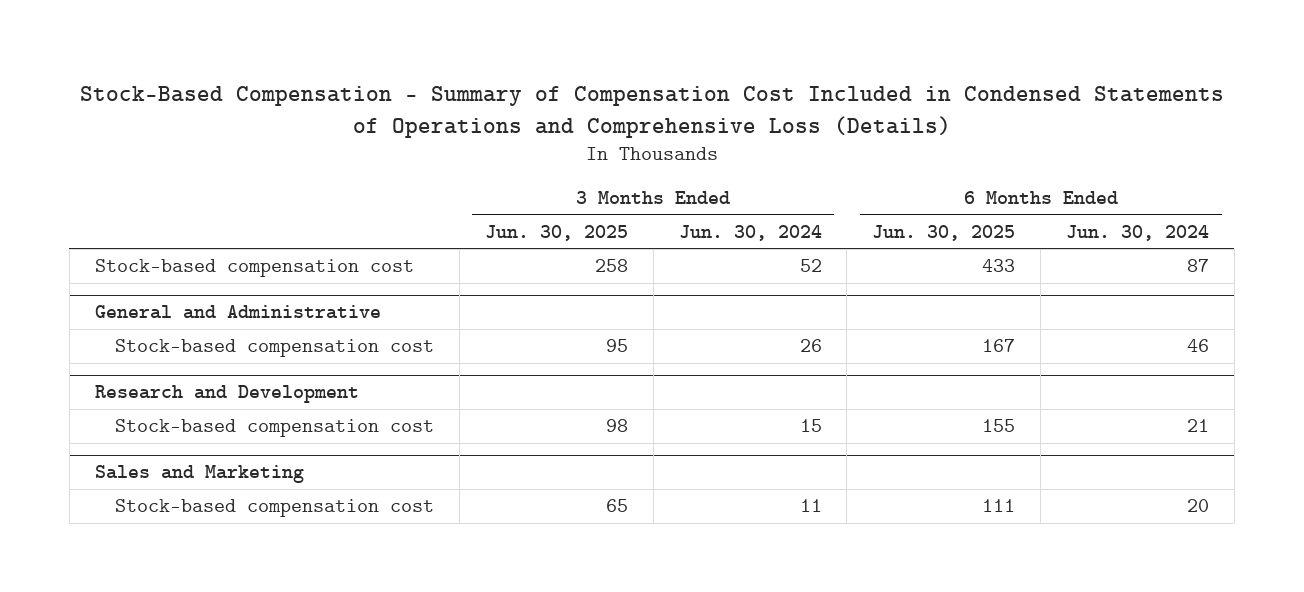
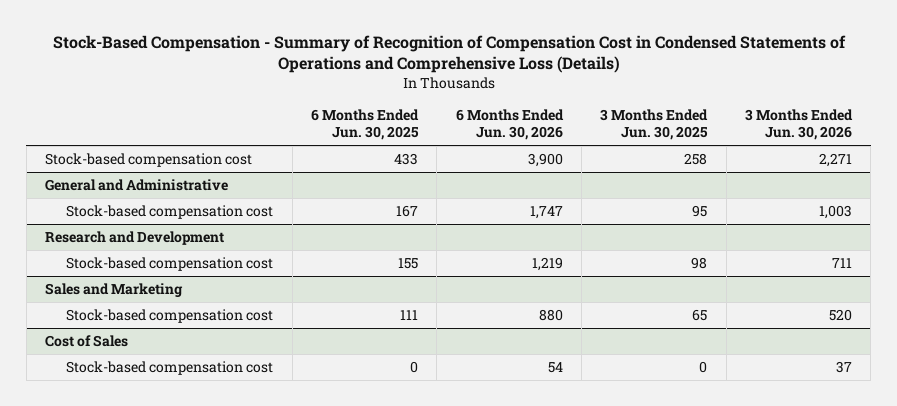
[79,86,1224,138] Stock-Based Compensation - Summary of Compensation Cost Included in Condensed Statements of Operations and Comprehensive Loss (Details) -> [52,34,846,74] Stock-Based Compensation - Summary of Recognition of Compensation Cost in Condensed Statements of Operations and Comprehensive Loss (Details)
[678,224,822,241] Jun. 30, 2024 -> none
[1065,224,1209,241] Jun. 30, 2024 -> none
none -> [455,109,564,141] 6 Months Ended Jun. 30, 2026
none -> [745,109,854,141] 3 Months Ended Jun. 30, 2026
none -> [45,335,129,348] Cost of Sales
none -> [66,361,274,376] Stock-based compensation cost

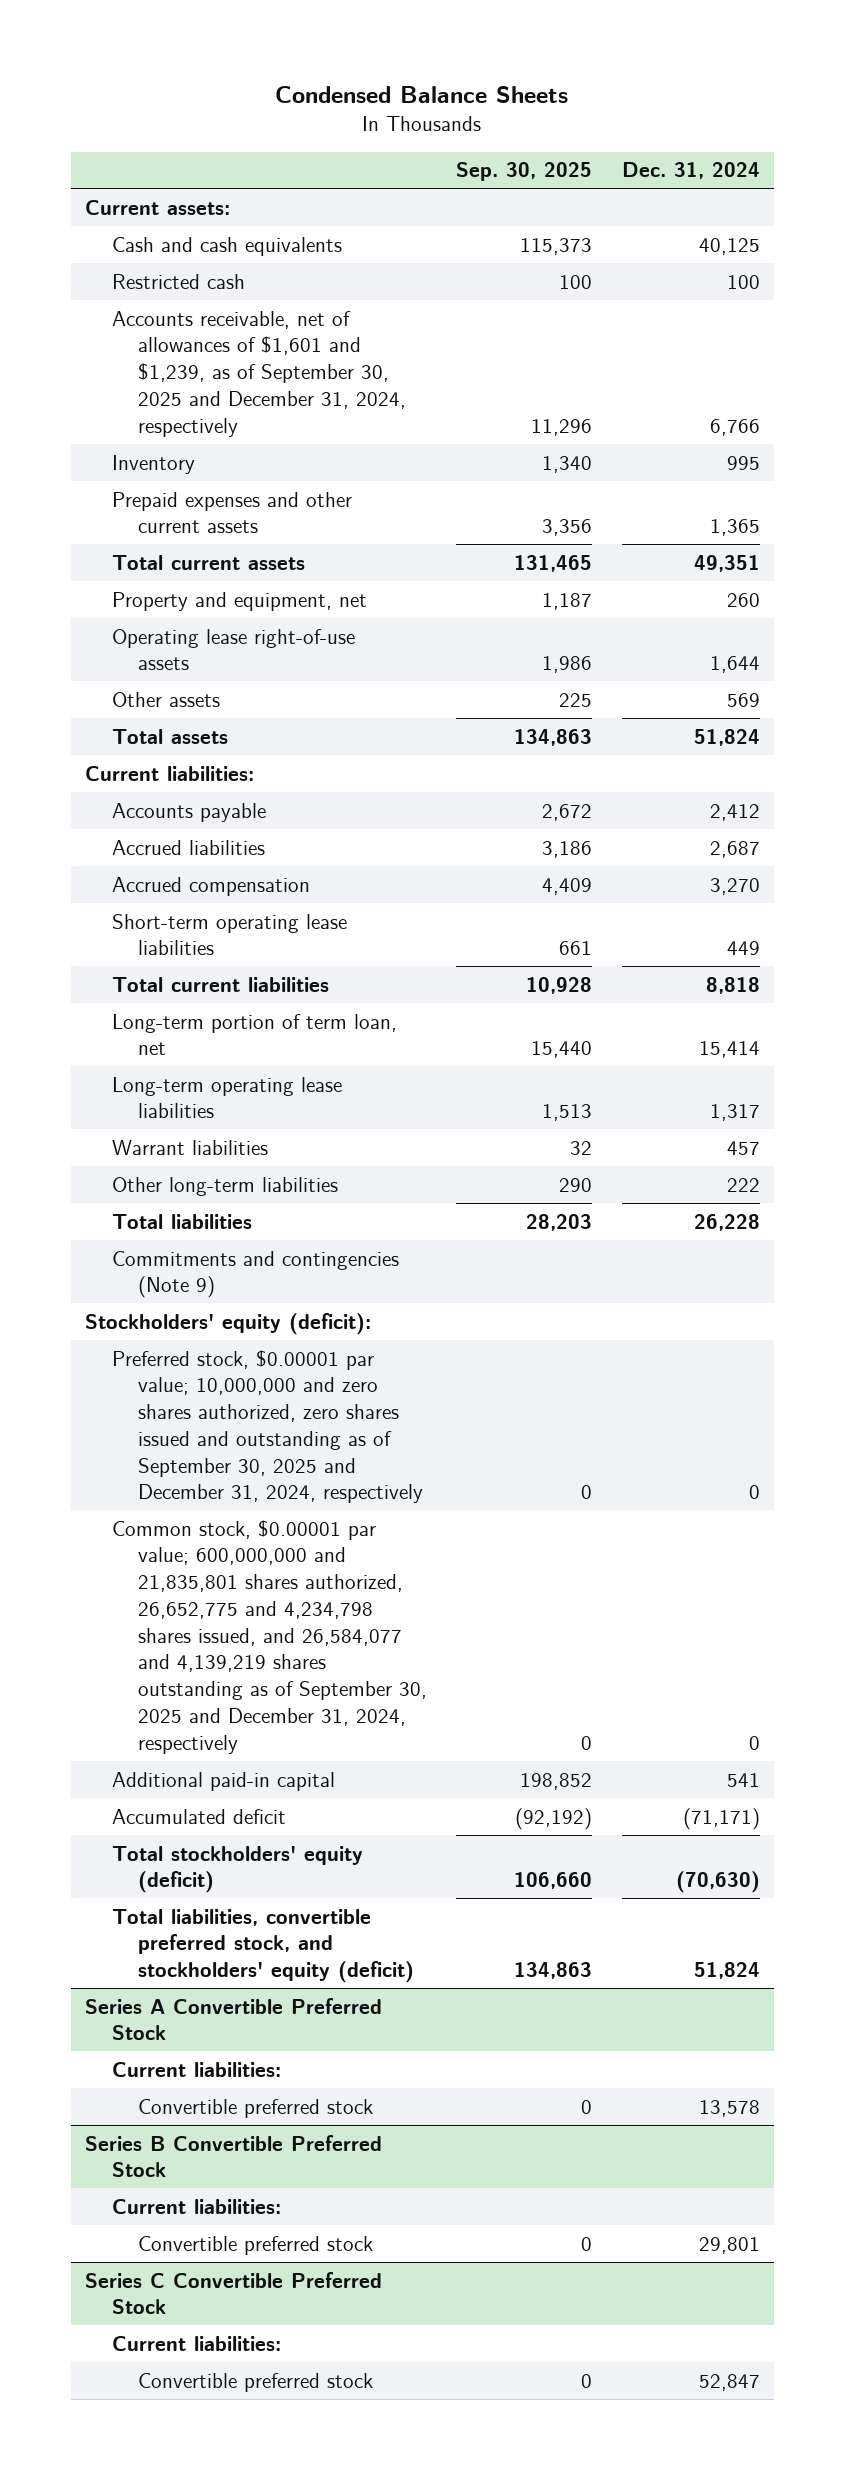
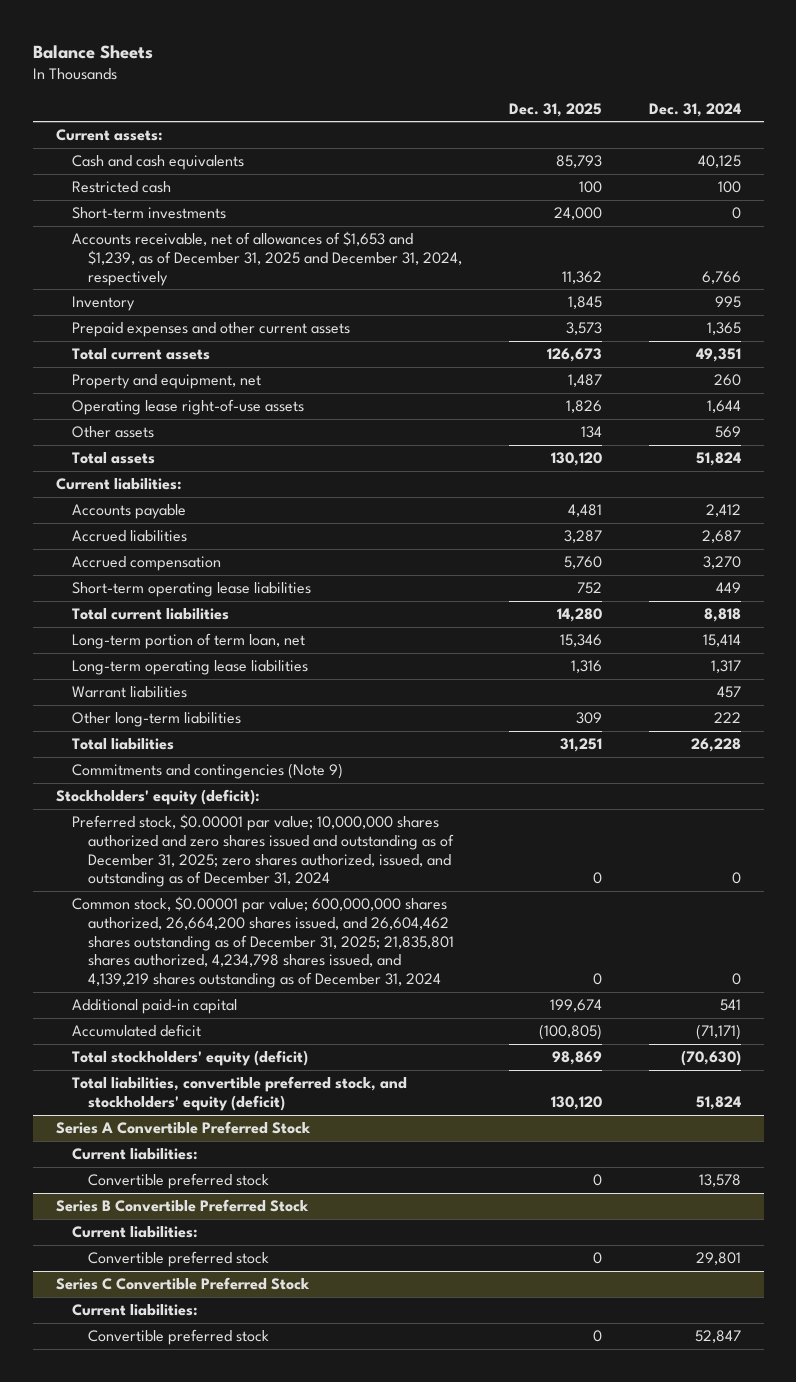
[275,86,569,104] Condensed Balance Sheets -> [32,44,153,59] Balance Sheets
[456,162,593,182] Sep. 30, 2025 -> none
none -> [508,102,602,117] Dec. 31, 2025
none -> [72,207,227,220] Short-term investments
[111,310,407,437] Accounts receivable, net of allowances of $1,601 and $1,239, as of September 30, 2025 and December 31, 2024, respectively -> [72,231,463,286] Accounts receivable, net of allowances of $1,653 and $1,239, as of December 31, 2025 and December 31, 2024, respectively
[111,1349,424,1504] Preferred stock, $0.00001 par value; 10,000,000 and zero shares authorized, zero shares issued and outstanding as of September 30, 2025 and December 31, 2024, respectively -> [72,814,455,888] Preferred stock, $0.00001 par value; 10,000,000 shares authorized and zero shares issued and outstanding as of December 31, 2025; zero shares authorized, issued, and outstanding as of December 31, 2024
[111,1519,428,1754] Common stock, $0.00001 par value; 600,000,000 and 21,835,801 shares authorized, 26,652,775 and 4,234,798 shares issued, and 26,584,077 and 4,139,219 shares outstanding as of September 30, 2025 and December 31, 2024, respectively -> [72,896,455,989] Common stock, $0.00001 par value; 600,000,000 shares authorized, 26,664,200 shares issued, and 26,604,462 shares outstanding as of December 31, 2025; 21,835,801 shares authorized, 4,234,798 shares issued, and 4,139,219 shares outstanding as of December 31, 2024

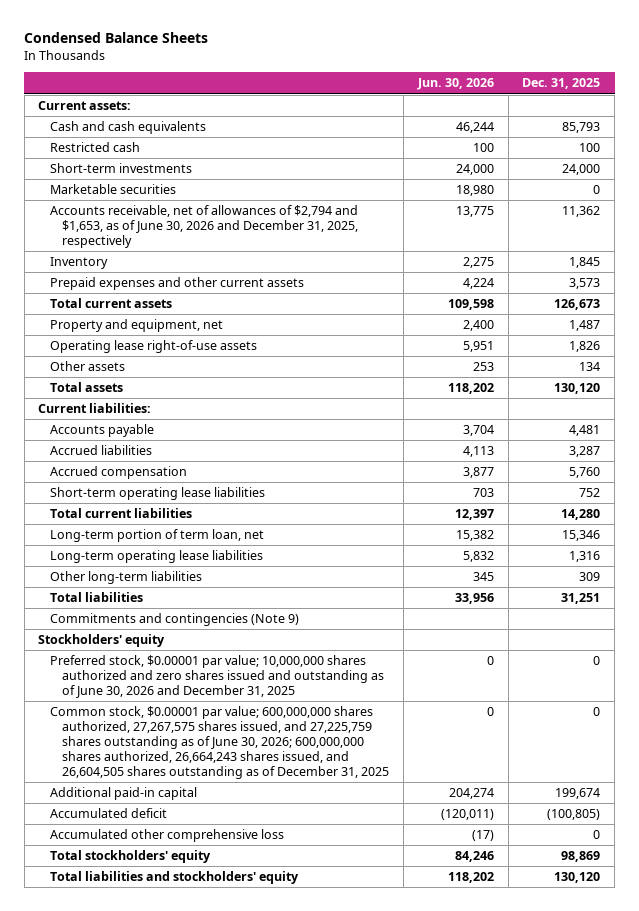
[32,44,153,59] Balance Sheets -> [24,32,209,44] Condensed Balance Sheets
[648,102,741,117] Dec. 31, 2024 -> none
none -> [416,78,494,91] Jun. 30, 2026
none -> [50,184,177,195] Marketable securities
[72,231,463,286] Accounts receivable, net of allowances of $1,653 and $1,239, as of December 31, 2025 and December 31, 2024, respectively -> [50,205,359,249] Accounts receivable, net of allowances of $2,794 and $1,653, as of June 30, 2026 and December 31, 2025, respectively
[72,686,188,699] Warrant liabilities -> none
[55,789,260,806] Stockholders' equity (deficit): -> [38,634,166,648] Stockholders' equity
[72,814,455,888] Preferred stock, $0.00001 par value; 10,000,000 shares authorized and zero shares issued and outstanding as of December 31, 2025; zero shares authorized, issued, and outstanding as of December 31, 2024 -> [50,655,385,699] Preferred stock, $0.00001 par value; 10,000,000 shares authorized and zero shares issued and outstanding as of June 30, 2026 and December 31, 2025
[72,896,455,989] Common stock, $0.00001 par value; 600,000,000 shares authorized, 26,664,200 shares issued, and 26,604,462 shares outstanding as of December 31, 2025; 21,835,801 shares authorized, 4,234,798 shares issued, and 4,139,219 shares outstanding as of December 31, 2024 -> [50,706,390,780] Common stock, $0.00001 par value; 600,000,000 shares authorized, 27,267,575 shares issued, and 27,225,759 shares outstanding as of June 30, 2026; 600,000,000 shares authorized, 26,664,243 shares issued, and 26,604,505 shares outstanding as of December 31, 2025
[55,1121,311,1135] Series A Convertible Preferred Stock -> none
[72,1148,199,1161] Current liabilities: -> none
[88,1173,270,1190] Convertible preferred stock -> none
[55,1199,309,1213] Series B Convertible Preferred Stock -> none
[72,1226,199,1239] Current liabilities: -> none
[88,1251,270,1268] Convertible preferred stock -> none
[55,1277,310,1291] Series C Convertible Preferred Stock -> none
[72,1304,199,1317] Current liabilities: -> none
[88,1329,270,1346] Convertible preferred stock -> none
none -> [50,829,285,843] Accumulated other comprehensive loss
[72,1050,309,1067] Total stockholders' equity (deficit) -> [50,850,212,864] Total stockholders' equity
[72,1076,408,1112] Total liabilities, convertible preferred stock, and stockholders' equity (deficit) -> [50,871,300,885] Total liabilities and stockholders' equity

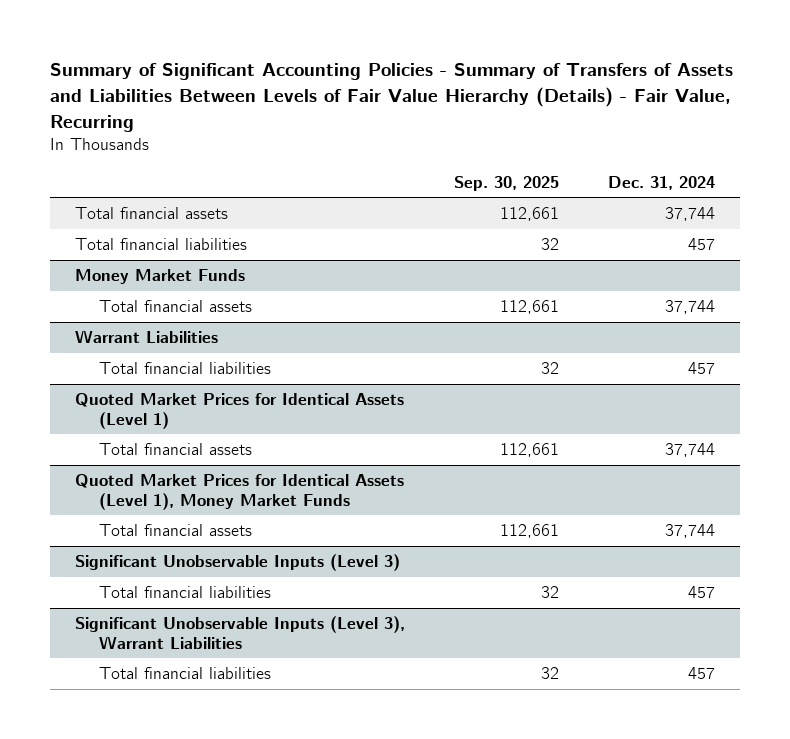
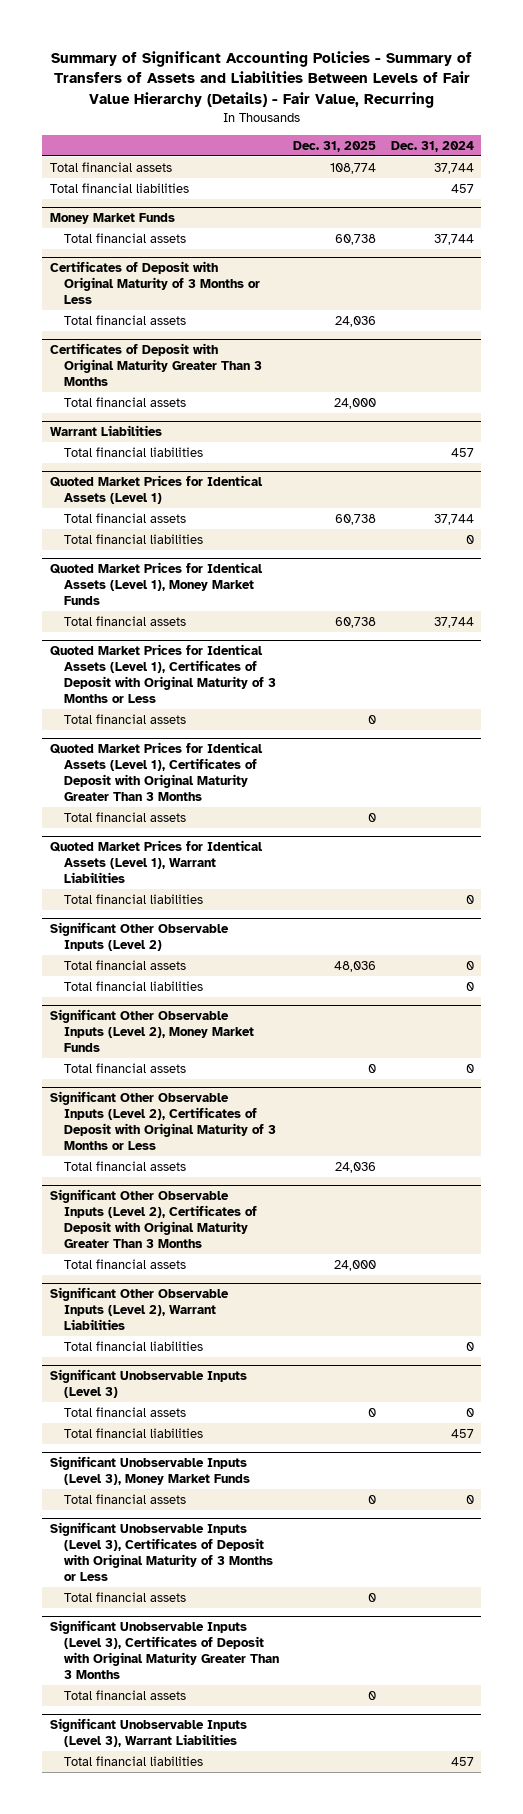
[454,175,560,191] Sep. 30, 2025 -> none
none -> [293,140,377,152] Dec. 31, 2025
none -> [49,260,260,304] Certificates of Deposit with Original Maturity of 3 Months or Less
none -> [63,314,186,325] Total financial assets
none -> [49,342,262,386] Certificates of Deposit with Original Maturity Greater Than 3 Months
none -> [63,396,186,407] Total financial assets
none -> [63,533,203,544] Total financial liabilities
none -> [49,643,276,704] Quoted Market Prices for Identical Assets (Level 1), Certificates of Deposit with Original Maturity of 3 Months or Less
none -> [63,713,186,724] Total financial assets
none -> [49,741,263,802] Quoted Market Prices for Identical Assets (Level 1), Certificates of Deposit with Original Maturity Greater Than 3 Months
none -> [63,811,186,822] Total financial assets
none -> [49,839,263,883] Quoted Market Prices for Identical Assets (Level 1), Warrant Liabilities
none -> [63,893,203,904] Total financial liabilities
none -> [49,921,229,951] Significant Other Observable Inputs (Level 2)
none -> [63,959,186,970] Total financial assets
none -> [63,980,203,991] Total financial liabilities
none -> [49,1008,254,1052] Significant Other Observable Inputs (Level 2), Money Market Funds
none -> [63,1062,186,1073] Total financial assets
none -> [49,1090,276,1151] Significant Other Observable Inputs (Level 2), Certificates of Deposit with Original Maturity of 3 Months or Less
none -> [63,1160,186,1171] Total financial assets
none -> [49,1188,257,1249] Significant Other Observable Inputs (Level 2), Certificates of Deposit with Original Maturity Greater Than 3 Months
none -> [63,1258,186,1269] Total financial assets
none -> [49,1286,229,1330] Significant Other Observable Inputs (Level 2), Warrant Liabilities
none -> [63,1340,203,1351] Total financial liabilities
none -> [63,1406,186,1417] Total financial assets
none -> [49,1455,250,1485] Significant Unobservable Inputs (Level 3), Money Market Funds
none -> [63,1493,186,1504] Total financial assets
none -> [49,1521,273,1582] Significant Unobservable Inputs (Level 3), Certificates of Deposit with Original Maturity of 3 Months or Less
none -> [63,1591,186,1602] Total financial assets
none -> [49,1619,279,1680] Significant Unobservable Inputs (Level 3), Certificates of Deposit with Original Maturity Greater Than 3 Months
none -> [63,1689,186,1700] Total financial assets

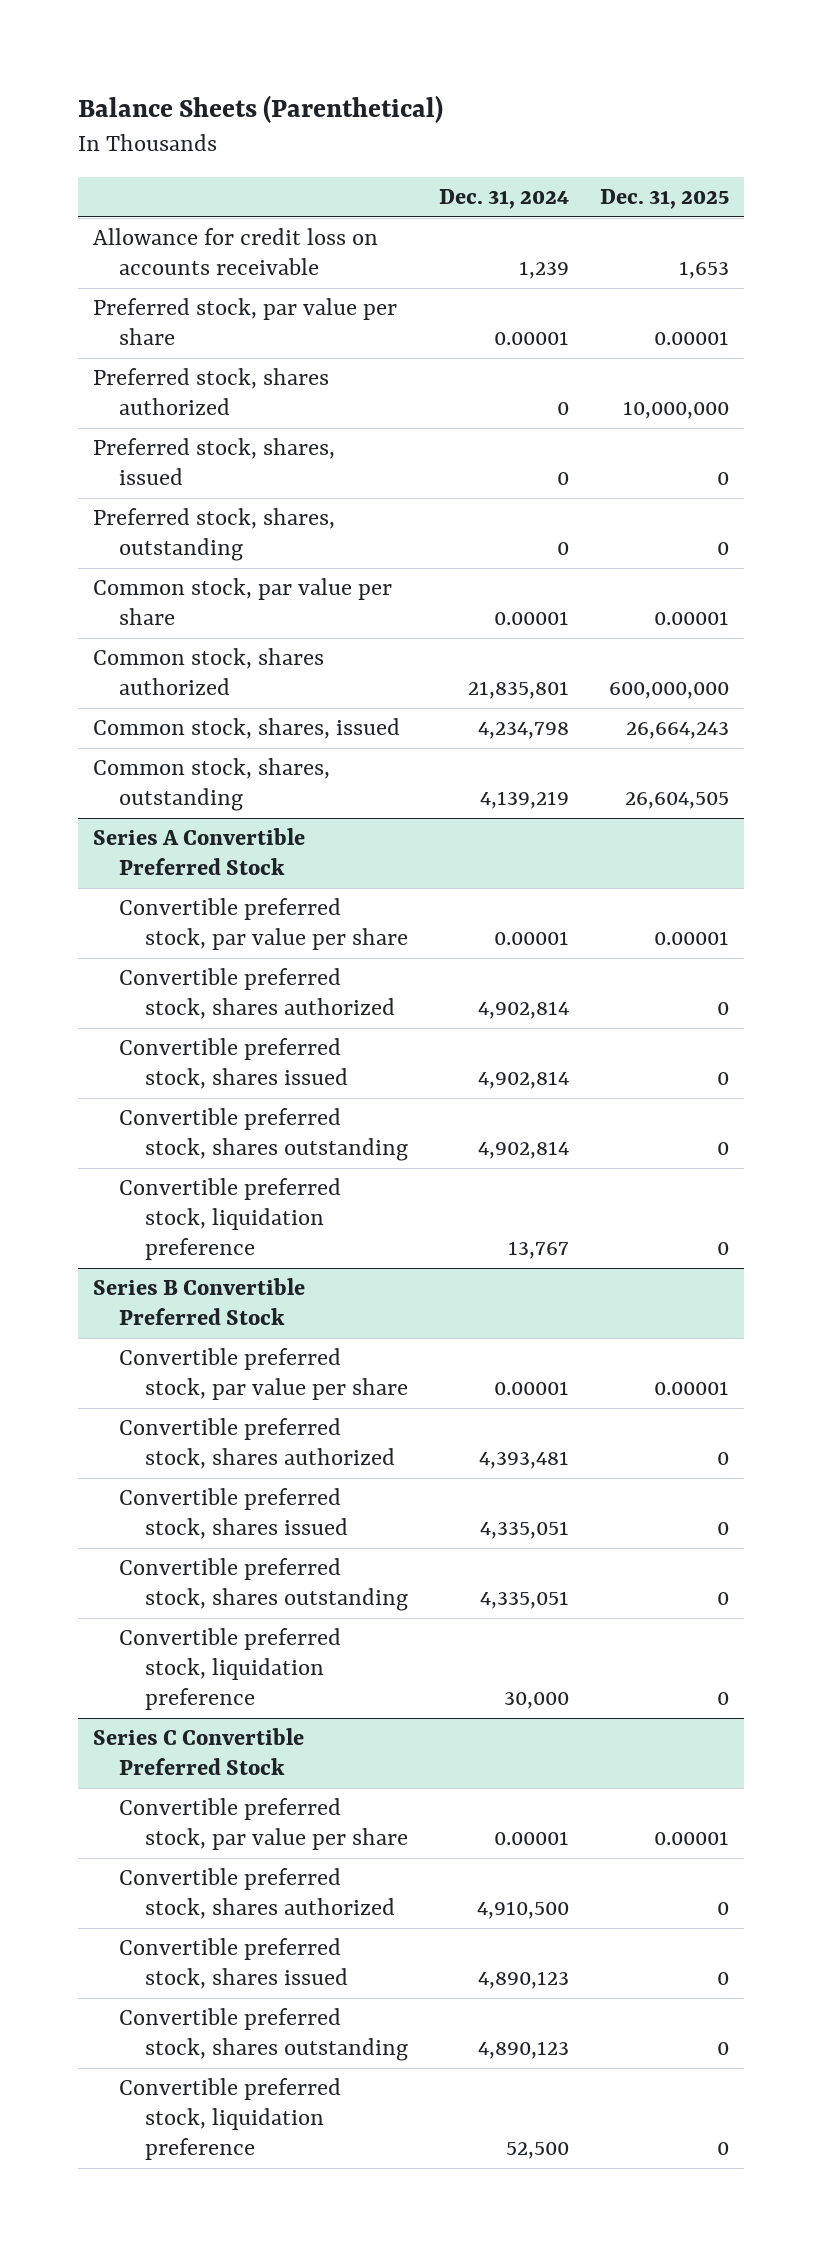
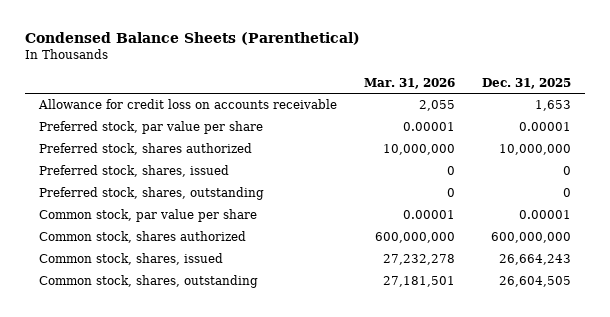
[77,95,443,124] Balance Sheets (Parenthetical) -> [24,32,360,46] Condensed Balance Sheets (Parenthetical)
[439,189,570,210] Dec. 31, 2024 -> none
none -> [363,77,455,89] Mar. 31, 2026
[92,828,305,876] Series A Convertible Preferred Stock -> none
[119,898,409,951] Convertible preferred stock, par value per share -> none
[119,968,396,1020] Convertible preferred stock, shares authorized -> none
[119,1038,349,1090] Convertible preferred stock, shares issued -> none
[119,1108,409,1162] Convertible preferred stock, shares outstanding -> none
[119,1178,342,1261] Convertible preferred stock, liquidation preference -> none
[92,1278,305,1326] Series B Convertible Preferred Stock -> none
[119,1348,409,1401] Convertible preferred stock, par value per share -> none
[119,1418,396,1470] Convertible preferred stock, shares authorized -> none
[119,1488,349,1540] Convertible preferred stock, shares issued -> none
[119,1558,409,1612] Convertible preferred stock, shares outstanding -> none
[119,1628,342,1711] Convertible preferred stock, liquidation preference -> none
[92,1728,304,1776] Series C Convertible Preferred Stock -> none
[119,1798,409,1851] Convertible preferred stock, par value per share -> none
[119,1868,396,1920] Convertible preferred stock, shares authorized -> none
[119,1938,349,1990] Convertible preferred stock, shares issued -> none
[119,2008,409,2062] Convertible preferred stock, shares outstanding -> none
[119,2078,342,2161] Convertible preferred stock, liquidation preference -> none

